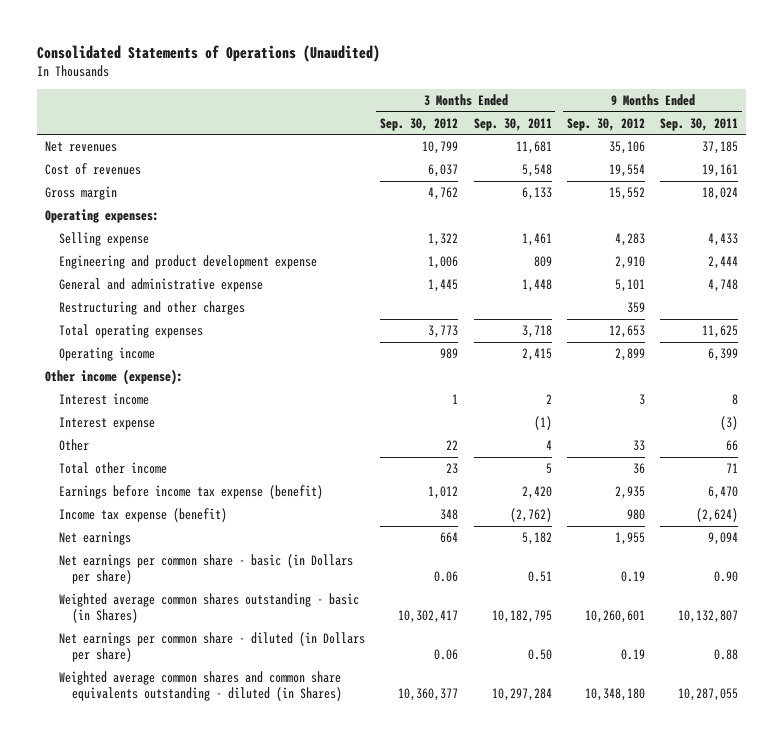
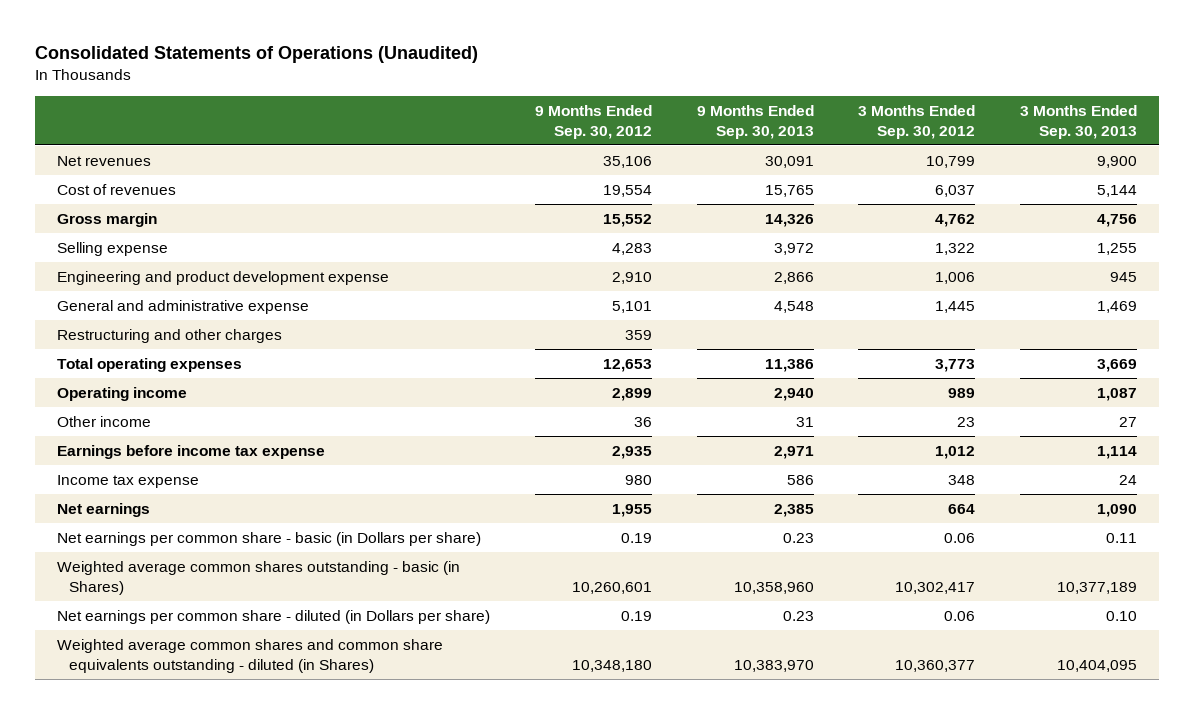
[473,117,552,131] Sep. 30, 2011 -> none
[660,117,739,131] Sep. 30, 2011 -> none
none -> [696,104,814,139] 9 Months Ended Sep. 30, 2013
none -> [1019,104,1137,139] 3 Months Ended Sep. 30, 2013
[45,208,160,223] Operating expenses: -> none
[45,368,184,385] Other income (expense): -> none
[58,392,149,405] Interest income -> none
[58,416,155,430] Interest expense -> none
[58,461,167,474] Total other income -> none
[58,438,89,451] Other -> [57,415,152,427] Other income
[446,439,459,450] 22 -> [957,416,976,427] 23
[632,439,645,451] 33 -> [633,416,652,427] 36
[58,484,323,499] Earnings before income tax expense (benefit) -> [57,444,326,459] Earnings before income tax expense
[58,507,227,522] Income tax expense (benefit) -> [57,474,200,488] Income tax expense

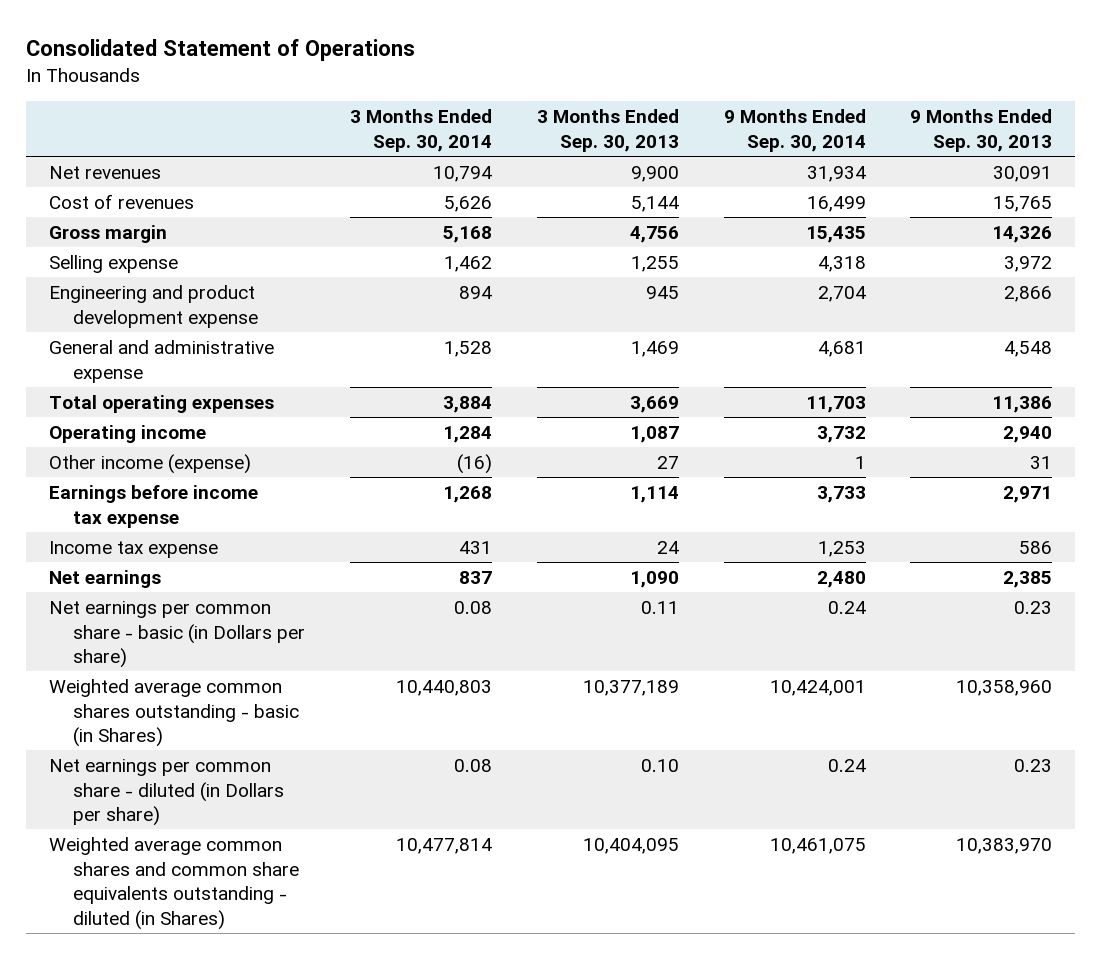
[34,46,478,64] Consolidated Statements of Operations (Unaudited) -> [26,39,416,62] Consolidated Statement of Operations
[534,104,652,139] 9 Months Ended Sep. 30, 2012 -> none
[858,104,976,139] 3 Months Ended Sep. 30, 2012 -> none
none -> [350,109,493,152] 3 Months Ended Sep. 30, 2014
none -> [723,109,866,152] 9 Months Ended Sep. 30, 2014
[57,328,283,343] Restructuring and other charges -> none
[57,415,152,427] Other income -> [48,453,251,474] Other income (expense)

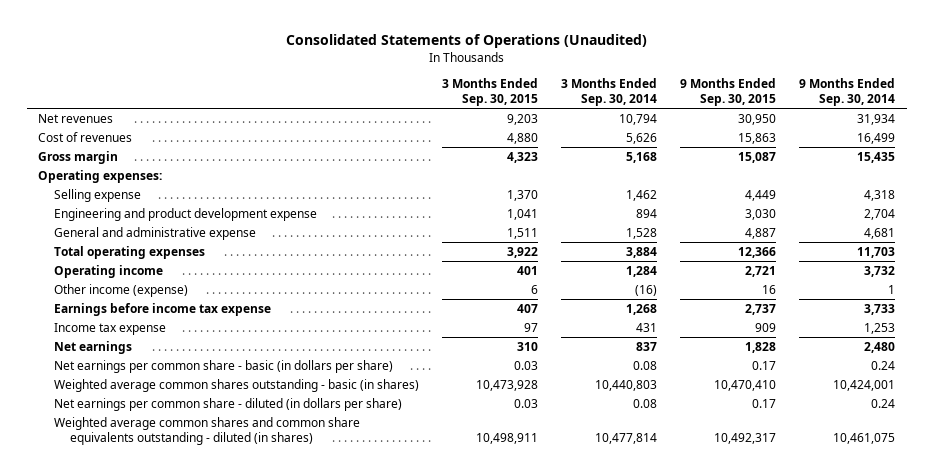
[26,39,416,62] Consolidated Statement of Operations -> [285,34,647,49] Consolidated Statements of Operations (Unaudited)
[536,109,679,152] 3 Months Ended Sep. 30, 2013 -> none
[910,109,1053,152] 9 Months Ended Sep. 30, 2013 -> none
none -> [442,78,539,107] 3 Months Ended Sep. 30, 2015
none -> [680,78,777,107] 9 Months Ended Sep. 30, 2015
none -> [38,169,163,183] Operating expenses:
[48,600,306,669] Net earnings per common share - basic (in Dollars per share) -> [54,359,394,373] Net earnings per common share - basic (in dollars per share)
[48,678,300,748] Weighted average common shares outstanding - basic (in Shares) -> [54,378,420,392] Weighted average common shares outstanding - basic (in shares)
[48,758,285,827] Net earnings per common share - diluted (in Dollars per share) -> [54,397,403,411] Net earnings per common share - diluted (in dollars per share)
[48,836,300,930] Weighted average common shares and common share equivalents outstanding - diluted (in Shares) -> [54,416,361,445] Weighted average common shares and common share equivalents outstanding - diluted (in shares)

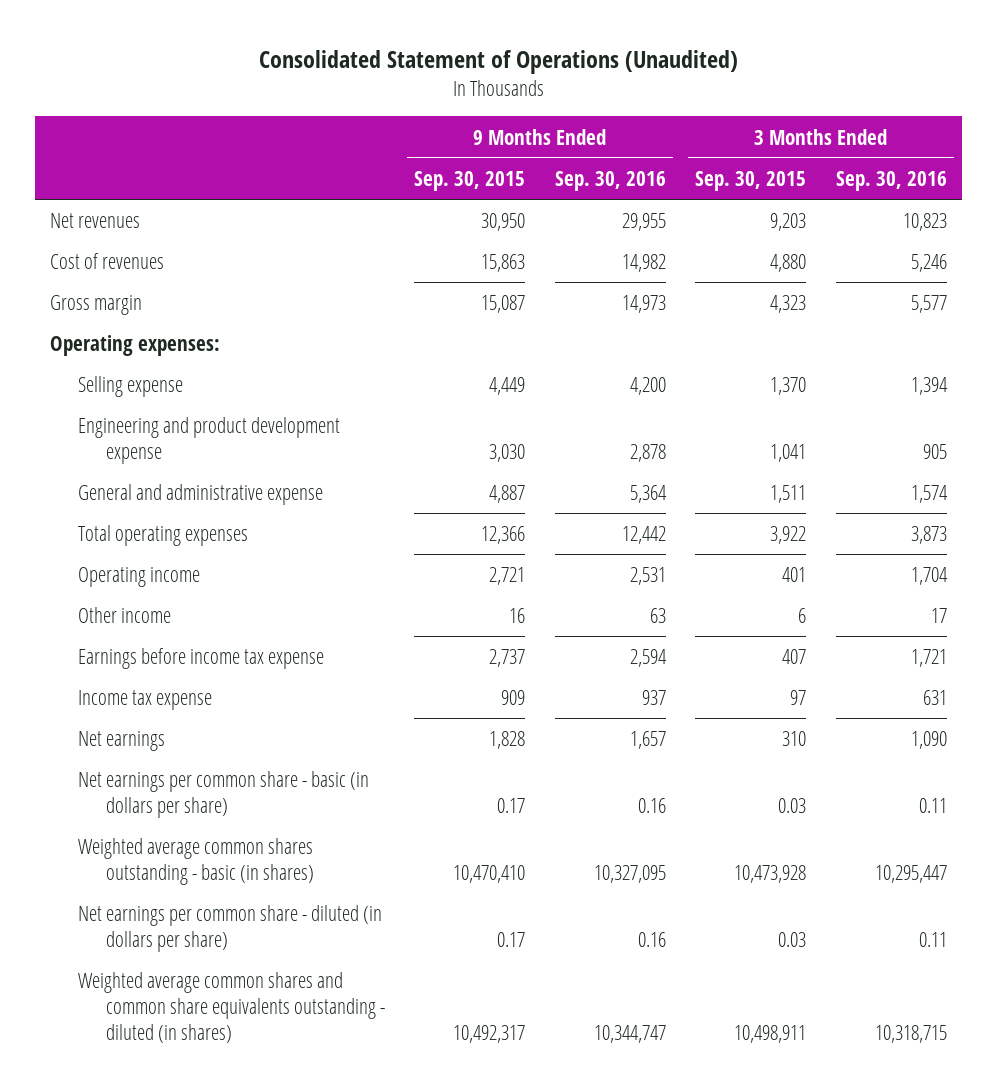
[285,34,647,49] Consolidated Statements of Operations (Unaudited) -> [258,49,738,74] Consolidated Statement of Operations (Unaudited)
[561,78,658,107] 3 Months Ended Sep. 30, 2014 -> none
[799,78,896,107] 9 Months Ended Sep. 30, 2014 -> none
none -> [554,171,666,192] Sep. 30, 2016
none -> [835,171,947,192] Sep. 30, 2016
[54,283,189,297] Other income (expense) -> [78,607,172,624] Other income

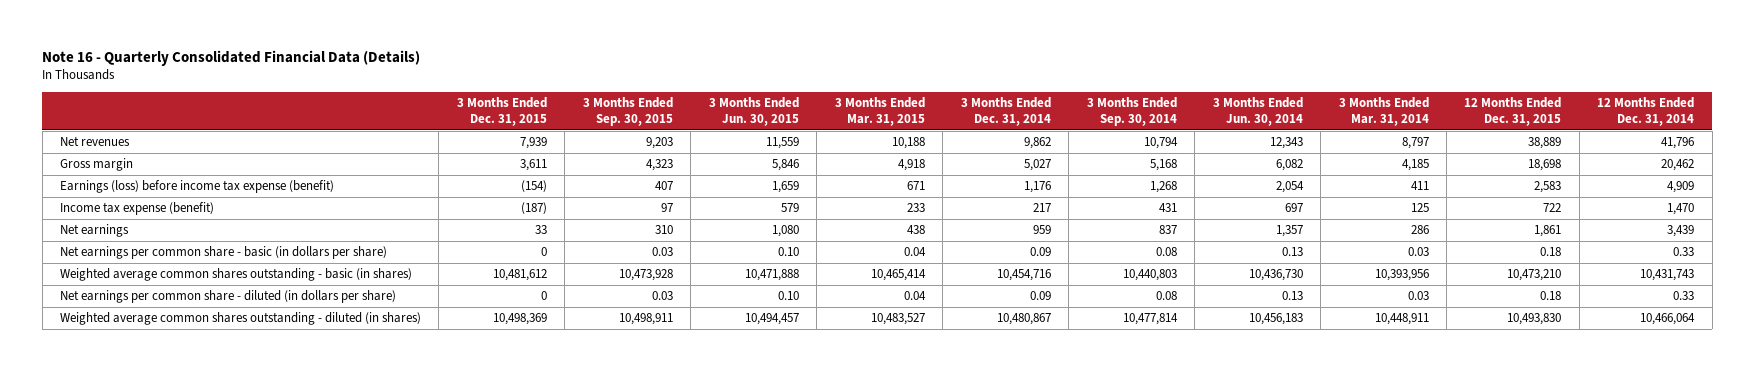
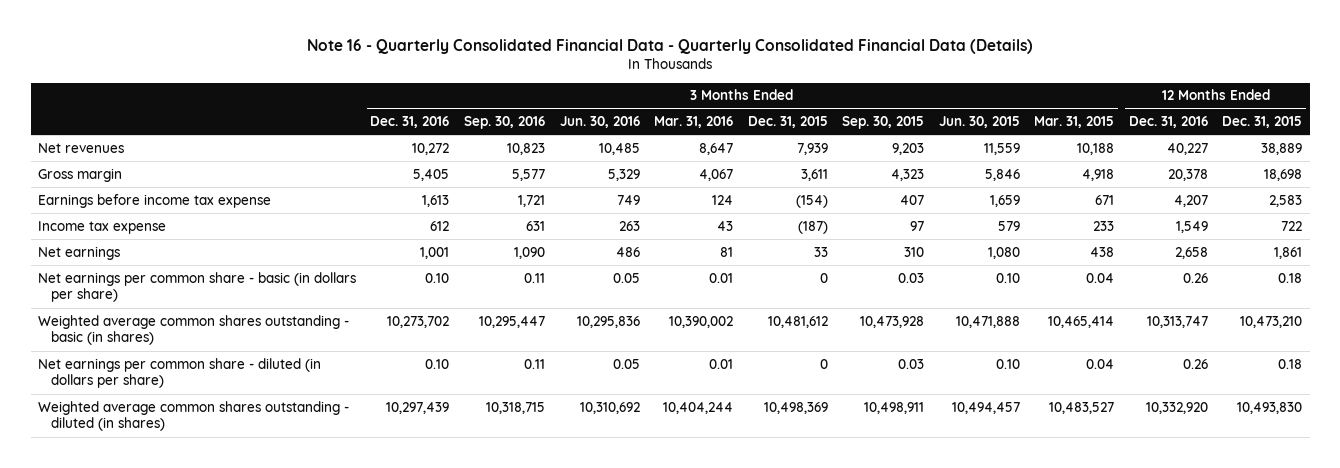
[42,49,421,66] Note 16 - Quarterly Consolidated Financial Data (Details) -> [307,39,1034,55] Note 16 - Quarterly Consolidated Financial Data - Quarterly Consolidated Financial Data (Details)
[960,97,1051,127] 3 Months Ended Dec. 31, 2014 -> none
[1086,97,1177,127] 3 Months Ended Sep. 30, 2014 -> none
[1212,97,1303,127] 3 Months Ended Jun. 30, 2014 -> none
[1338,97,1429,127] 3 Months Ended Mar. 31, 2014 -> none
[1597,97,1695,127] 12 Months Ended Dec. 31, 2014 -> none
none -> [370,116,450,129] Dec. 31, 2016
none -> [464,116,546,130] Sep. 30, 2016
none -> [559,116,640,129] Jun. 30, 2016
none -> [654,116,734,129] Mar. 31, 2016
none -> [1128,116,1208,129] Dec. 31, 2016
[59,180,334,194] Earnings (loss) before income tax expense (benefit) -> [37,193,271,208] Earnings before income tax expense
[59,202,214,216] Income tax expense (benefit) -> [37,220,166,234] Income tax expense

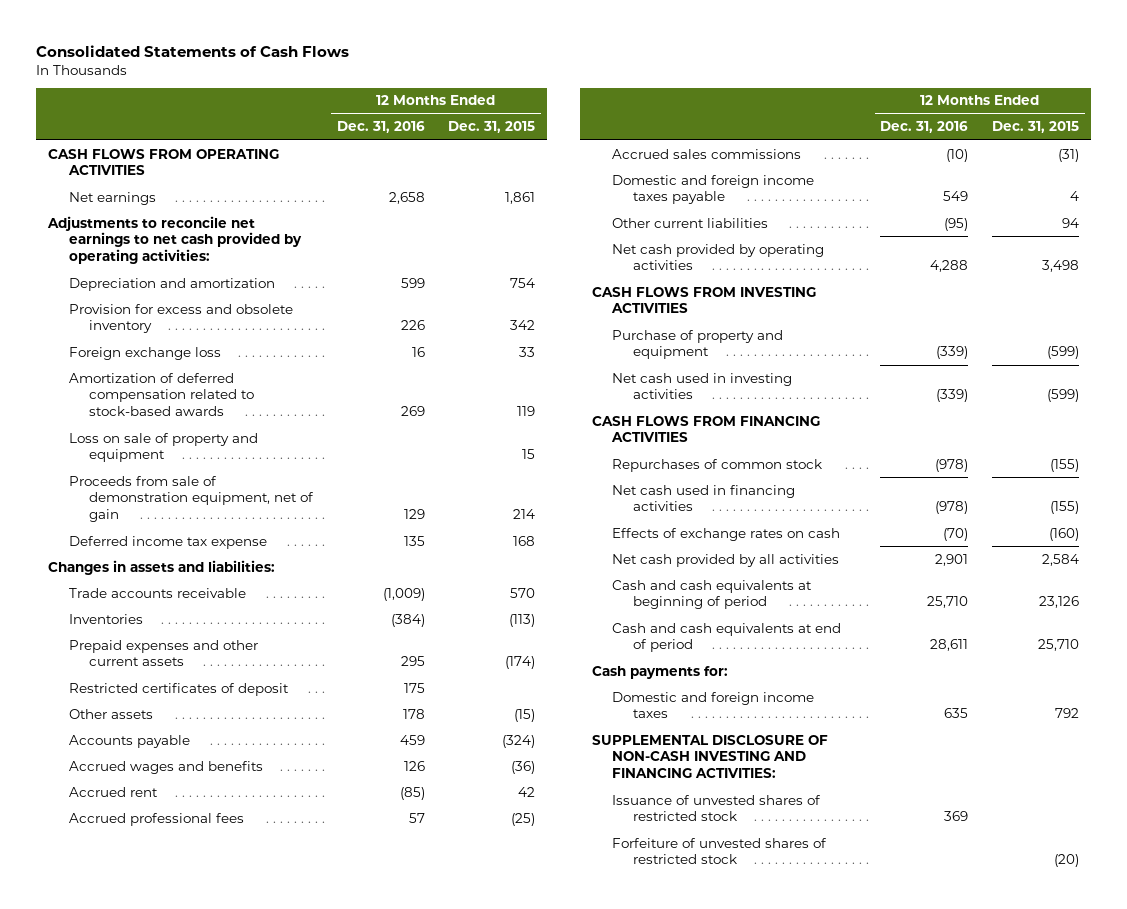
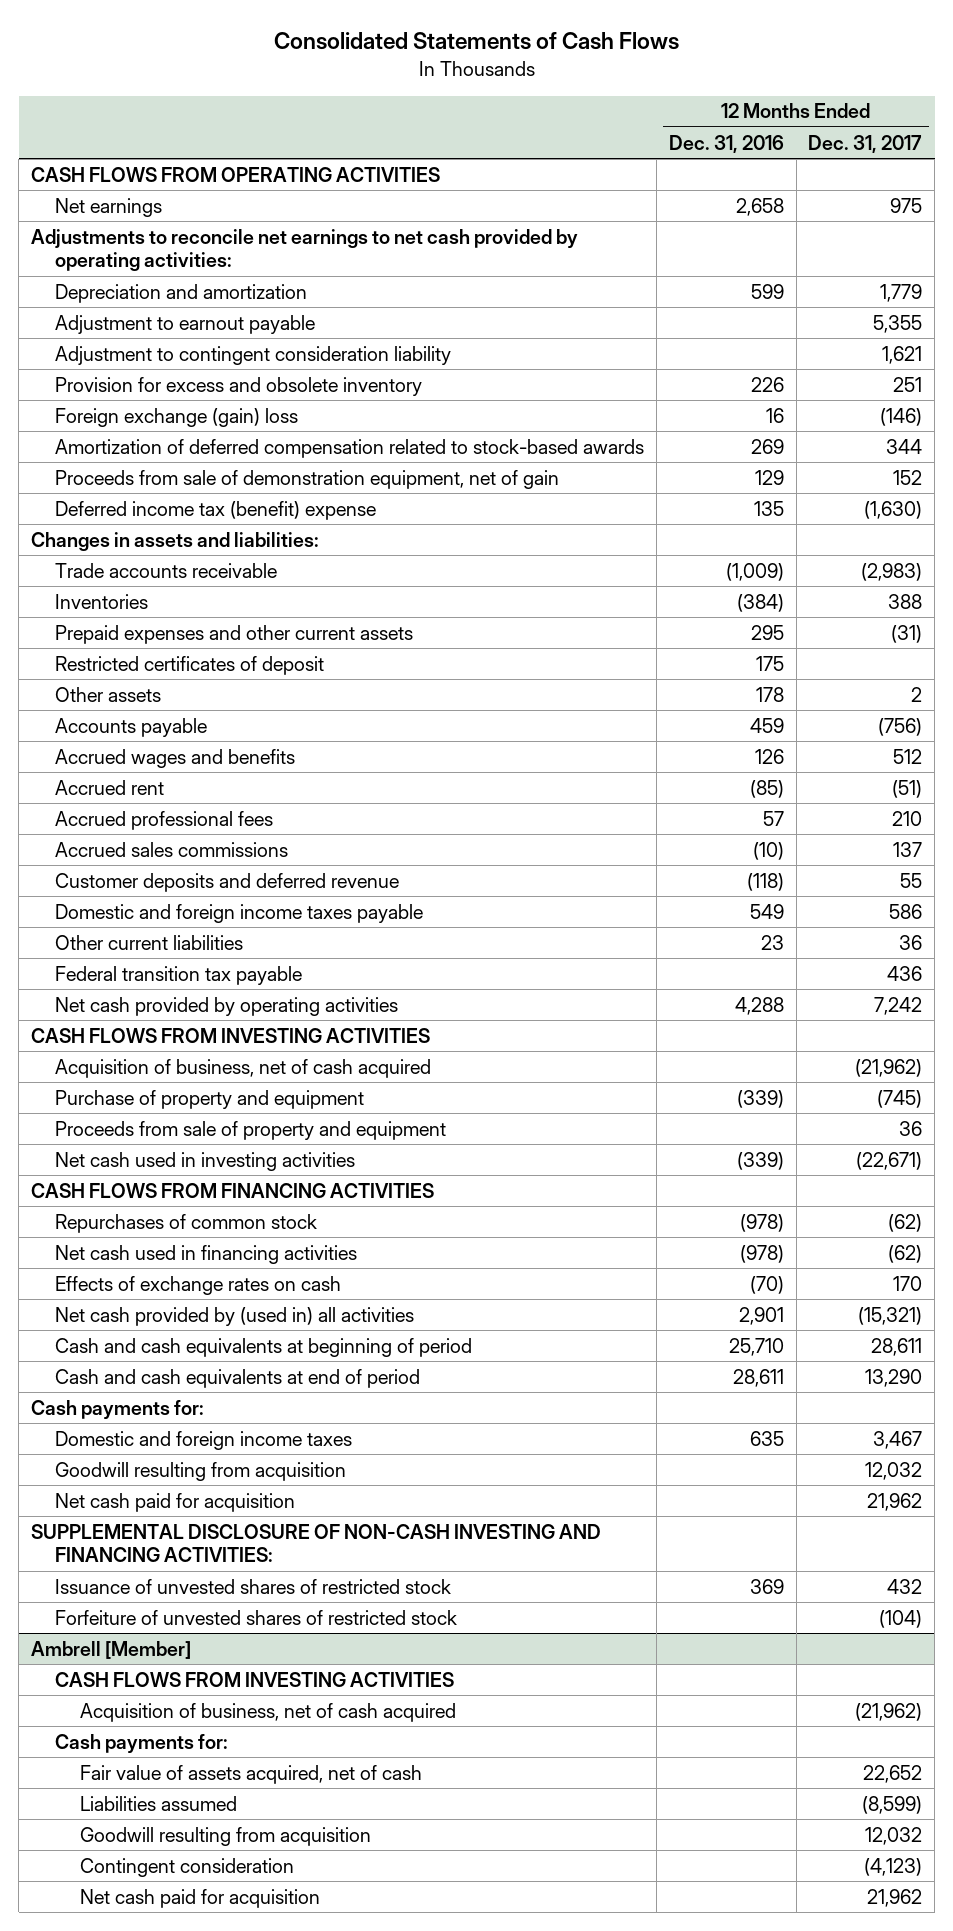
[448,121,536,134] Dec. 31, 2015 -> none
none -> [808,134,923,153] Dec. 31, 2017
none -> [55,314,316,334] Adjustment to earnout payable
none -> [55,345,452,365] Adjustment to contingent consideration liability
[68,346,221,360] Foreign exchange loss -> [55,407,299,427] Foreign exchange (gain) loss
[68,432,258,463] Loss on sale of property and equipment -> none
[68,535,267,549] Deferred income tax expense -> [55,500,377,520] Deferred income tax (benefit) expense
none -> [55,872,400,892] Customer deposits and deferred revenue
[944,217,969,231] (95) -> [760,934,784,950] 23
none -> [55,965,303,985] Federal transition tax payable
none -> [55,1058,432,1078] Acquisition of business, net of cash acquired
none -> [55,1120,447,1140] Proceeds from sale of property and equipment
[612,553,840,567] Net cash provided by all activities -> [55,1306,415,1326] Net cash provided by (used in) all activities
none -> [55,1461,347,1481] Goodwill resulting from acquisition
none -> [55,1492,296,1512] Net cash paid for acquisition
none -> [30,1640,191,1659] Ambrell [Member]
none -> [55,1671,455,1687] CASH FLOWS FROM INVESTING ACTIVITIES
none -> [79,1702,456,1722] Acquisition of business, net of cash acquired
none -> [55,1733,229,1753] Cash payments for:
none -> [79,1764,422,1784] Fair value of assets acquired, net of cash
none -> [79,1795,237,1811] Liabilities assumed
none -> [79,1826,371,1846] Goodwill resulting from acquisition
none -> [79,1857,294,1877] Contingent consideration
none -> [79,1888,320,1908] Net cash paid for acquisition

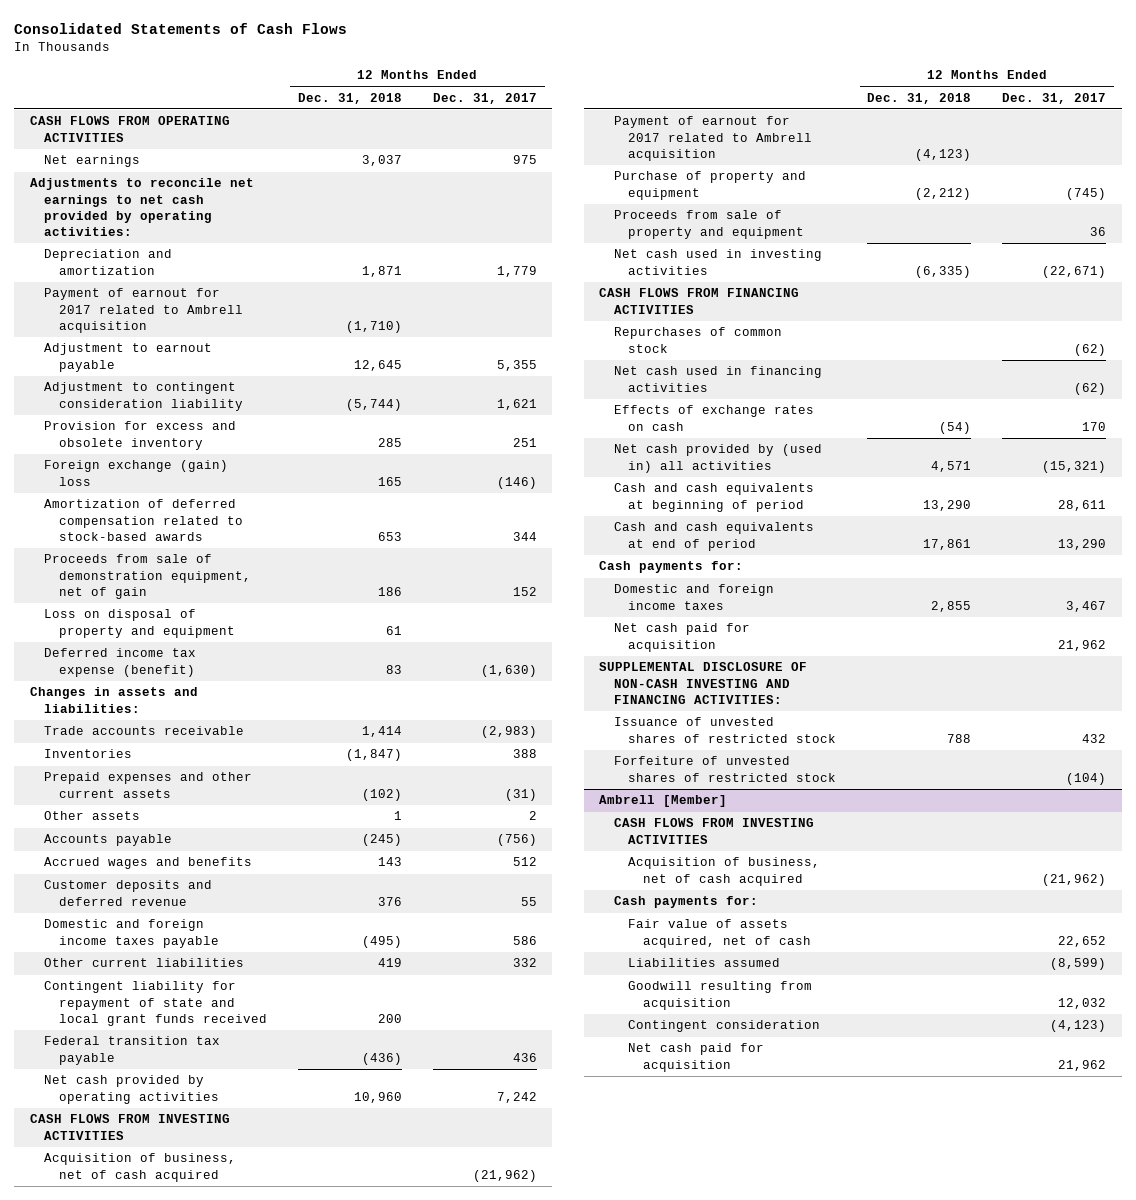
[668,134,784,153] Dec. 31, 2016 -> none
none -> [297,92,402,104] Dec. 31, 2018
none -> [44,288,244,333] Payment of earnout for 2017 related to Ambrell acquisition
none -> [44,609,236,638] Loss on disposal of property and equipment
[55,500,377,520] Deferred income tax (benefit) expense -> [44,648,197,677] Deferred income tax expense (benefit)
[55,655,325,675] Restricted certificates of deposit -> none
[55,779,165,795] Accrued rent -> none
[55,810,274,830] Accrued professional fees -> none
[55,841,289,857] Accrued sales commissions -> none
[899,934,923,950] 36 -> [512,958,537,968] 332
none -> [44,981,268,1026] Contingent liability for repayment of state and local grant funds received
none -> [613,116,813,161] Payment of earnout for 2017 related to Ambrell acquisition
[55,1461,347,1481] Goodwill resulting from acquisition -> none

